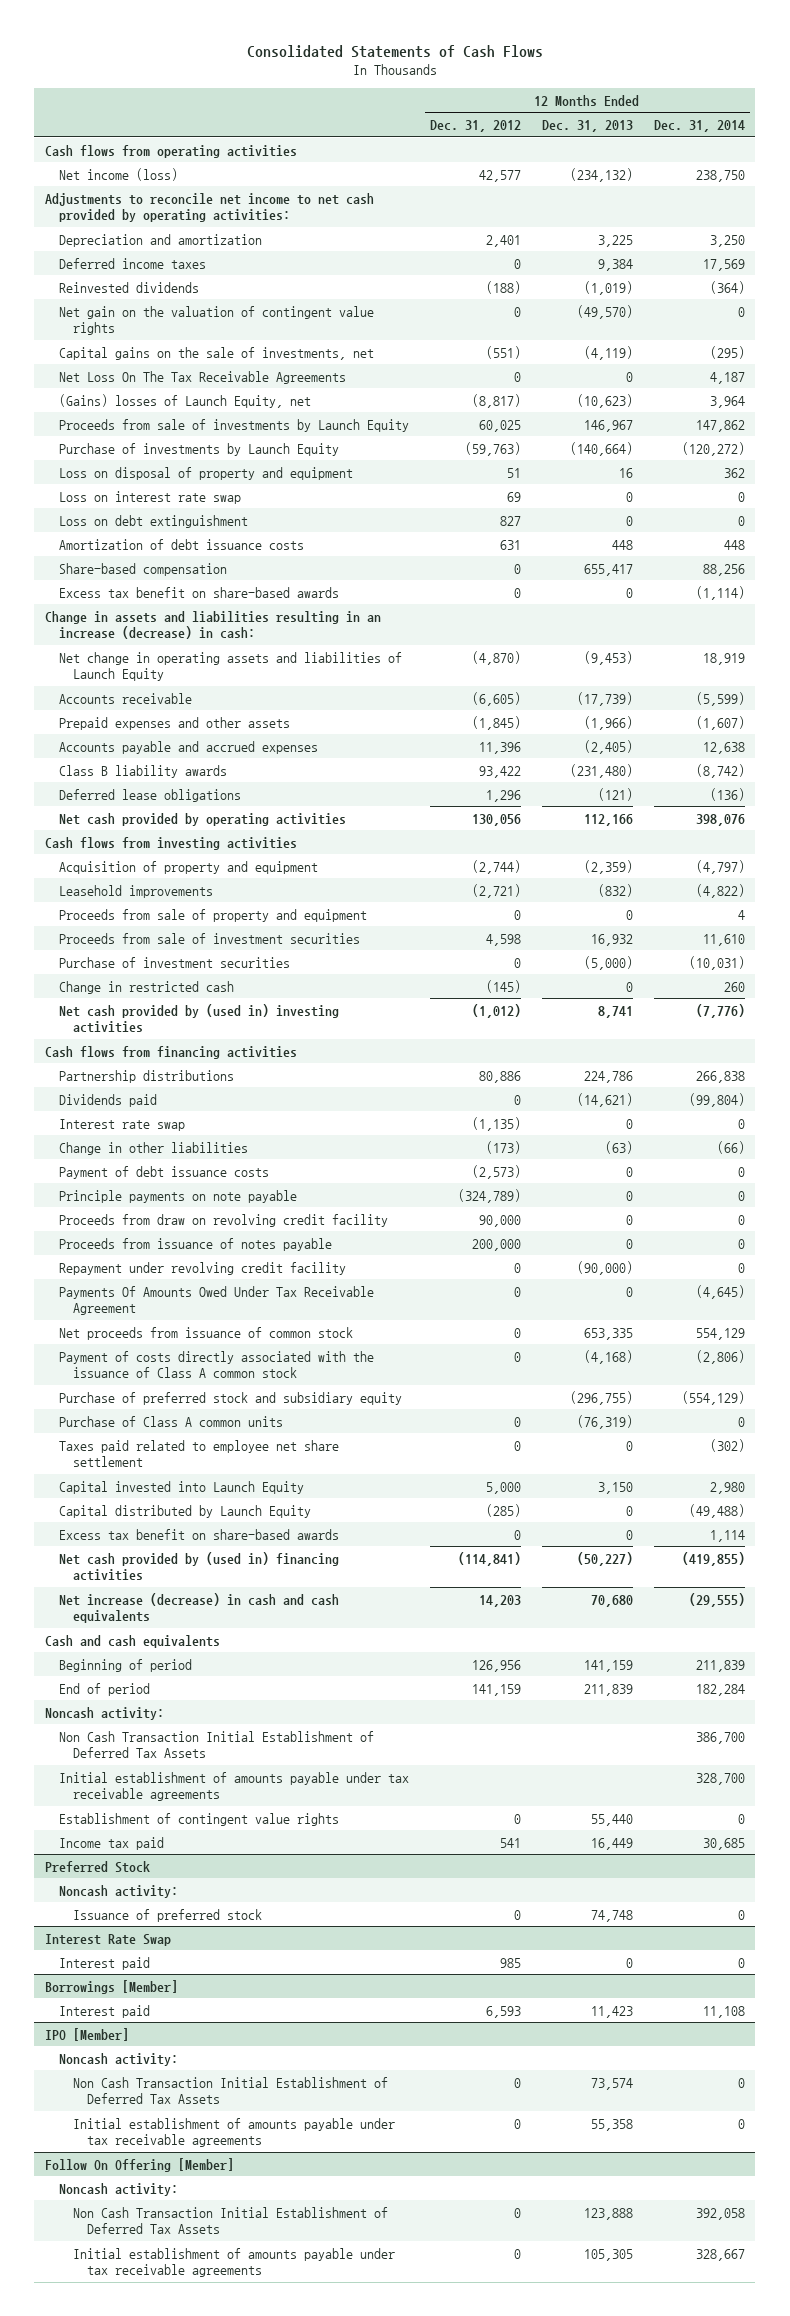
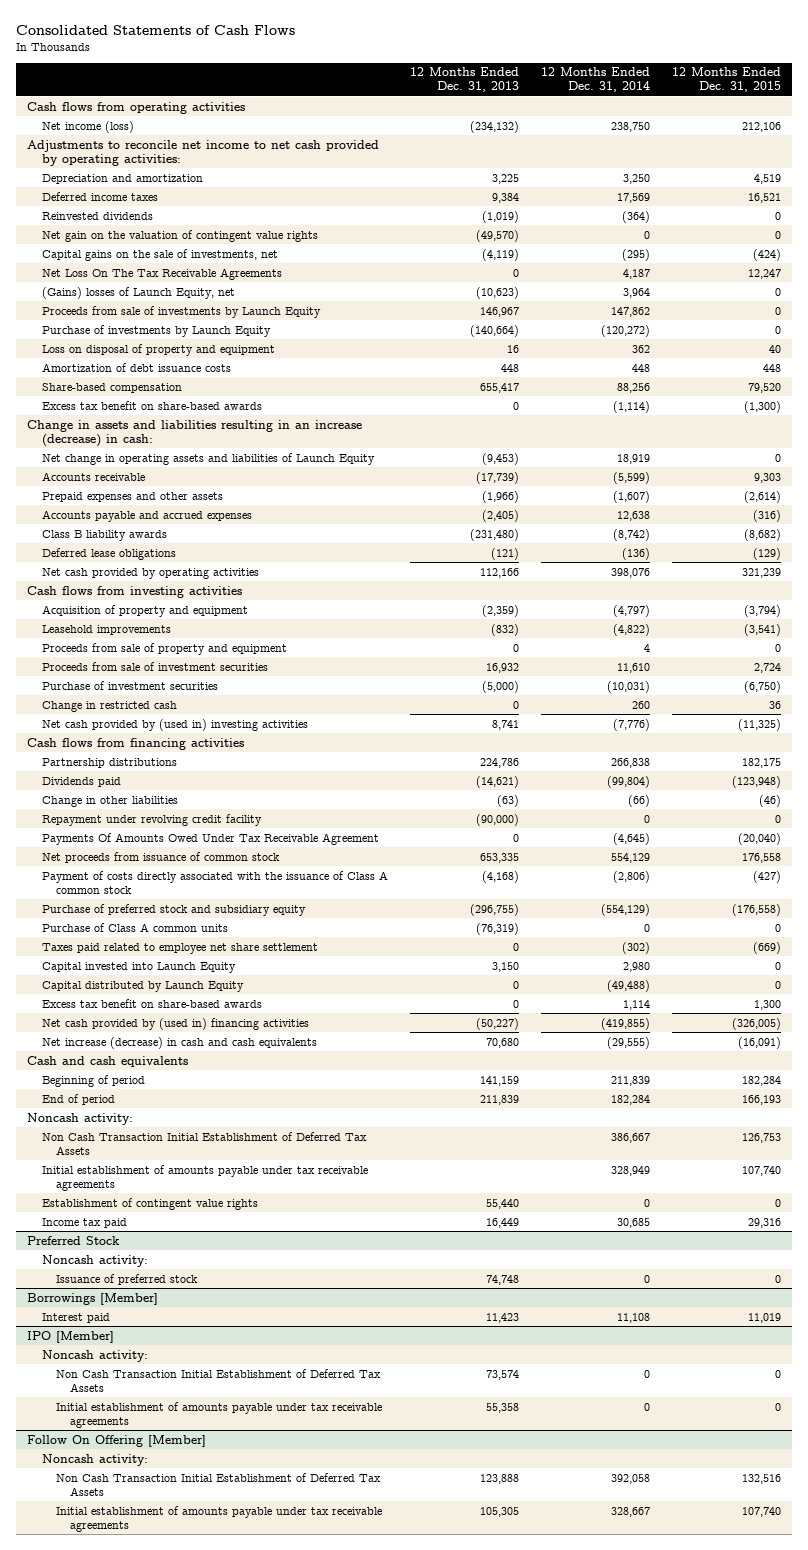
[429,120,521,133] Dec. 31, 2012 -> none
none -> [671,67,781,93] 12 Months Ended Dec. 31, 2015
[58,490,241,504] Loss on interest rate swap -> none
[58,514,248,528] Loss on debt extinguishment -> none
[58,1118,185,1131] Interest rate swap -> none
[58,1165,269,1179] Payment of debt issuance costs -> none
[58,1189,297,1203] Principle payments on note payable -> none
[58,1213,388,1227] Proceeds from draw on revolving credit facility -> none
[58,1237,332,1251] Proceeds from issuance of notes payable -> none
[695,1731,745,1744] 386,700 -> [610,1132,650,1143] 386,667
[695,1772,745,1785] 328,700 -> [610,1165,650,1176] 328,949
[44,1933,171,1946] Interest Rate Swap -> none
[58,1956,150,1970] Interest paid -> none

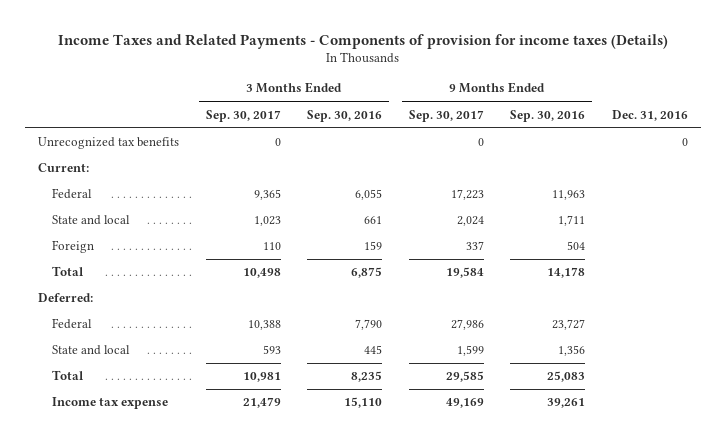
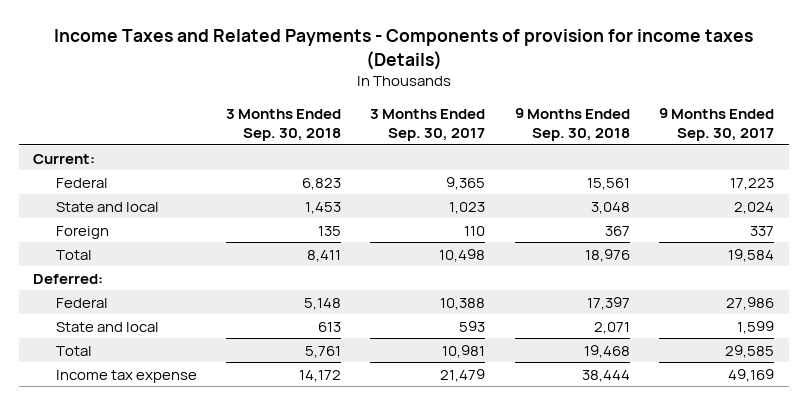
[307,109,383,122] Sep. 30, 2016 -> none
[510,109,586,122] Sep. 30, 2016 -> none
[611,109,688,121] Dec. 31, 2016 -> none
none -> [226,108,342,142] 3 Months Ended Sep. 30, 2018
none -> [514,107,630,142] 9 Months Ended Sep. 30, 2018
[38,137,180,150] Unrecognized tax benefits -> none

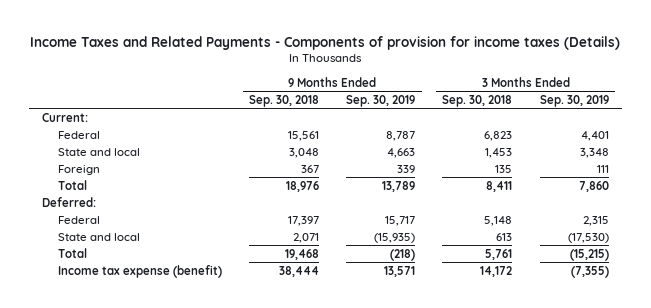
[370,108,486,142] 3 Months Ended Sep. 30, 2017 -> none
[659,107,775,142] 9 Months Ended Sep. 30, 2017 -> none
none -> [346,94,416,107] Sep. 30, 2019
none -> [539,94,609,107] Sep. 30, 2019
[55,369,197,383] Income tax expense -> [58,264,223,278] Income tax expense (benefit)

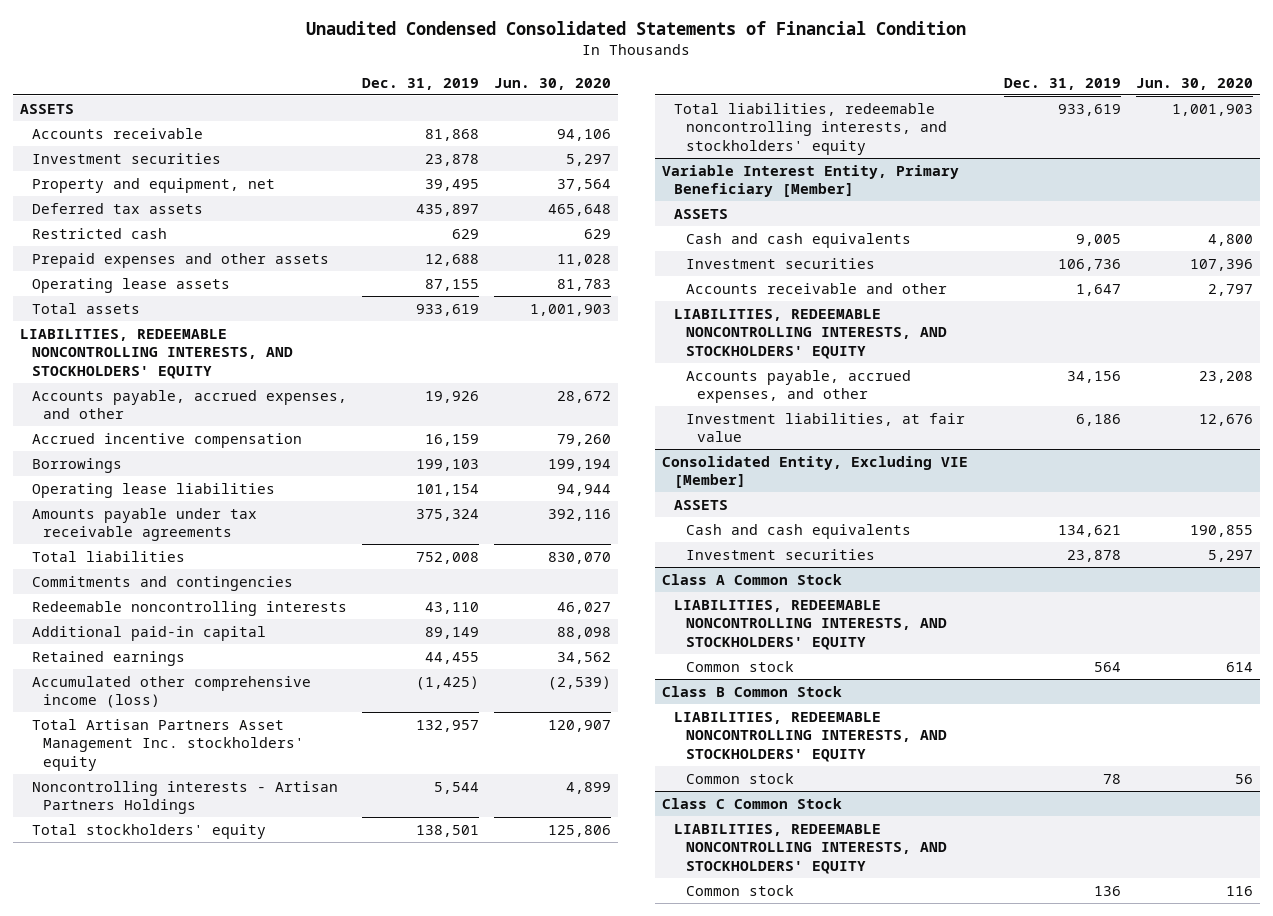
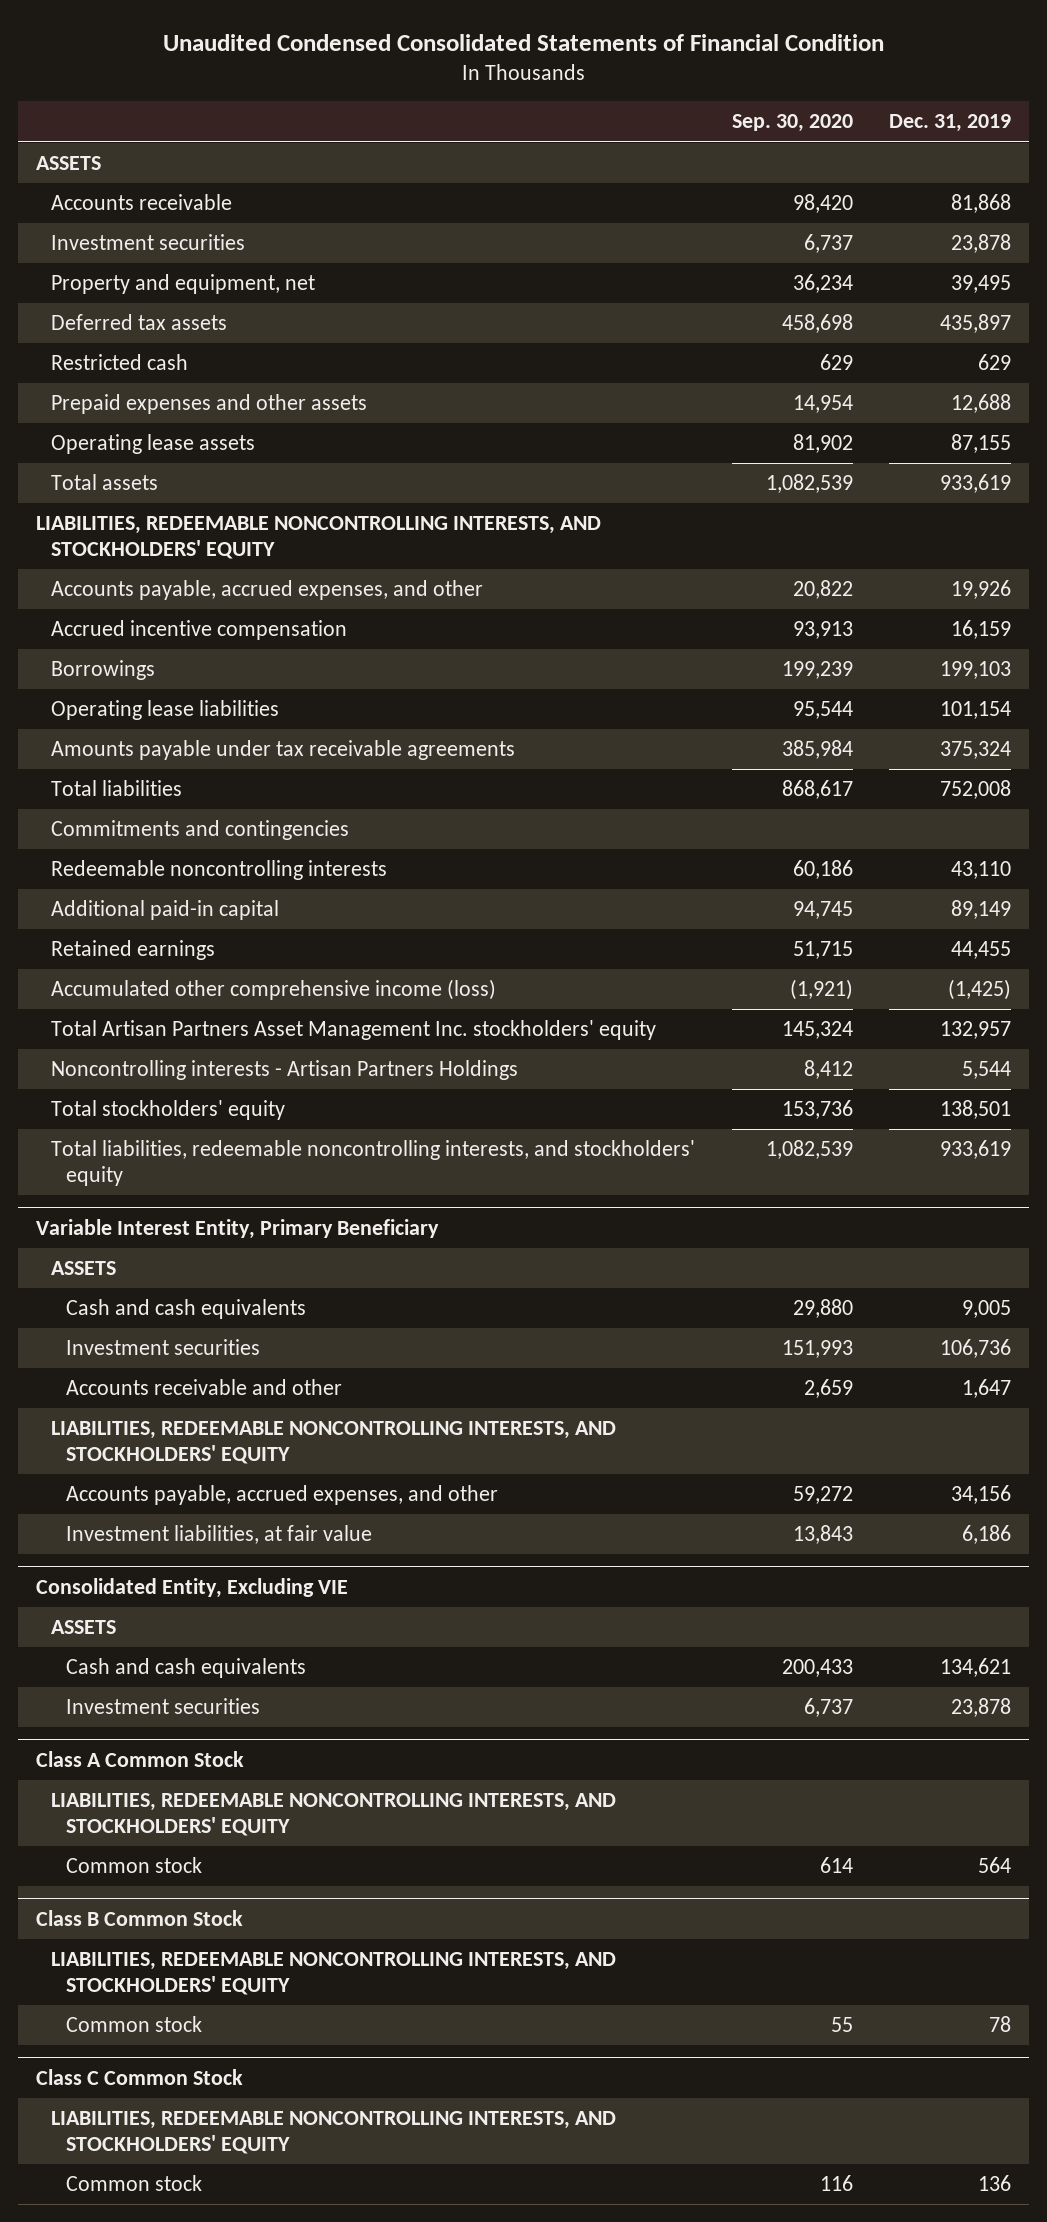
[493,77,611,90] Jun. 30, 2020 -> none
none -> [731,114,853,133] Sep. 30, 2020
[662,164,960,198] Variable Interest Entity, Primary Beneficiary [Member] -> [35,1218,439,1239] Variable Interest Entity, Primary Beneficiary
[662,455,969,489] Consolidated Entity, Excluding VIE [Member] -> [35,1577,348,1598] Consolidated Entity, Excluding VIE

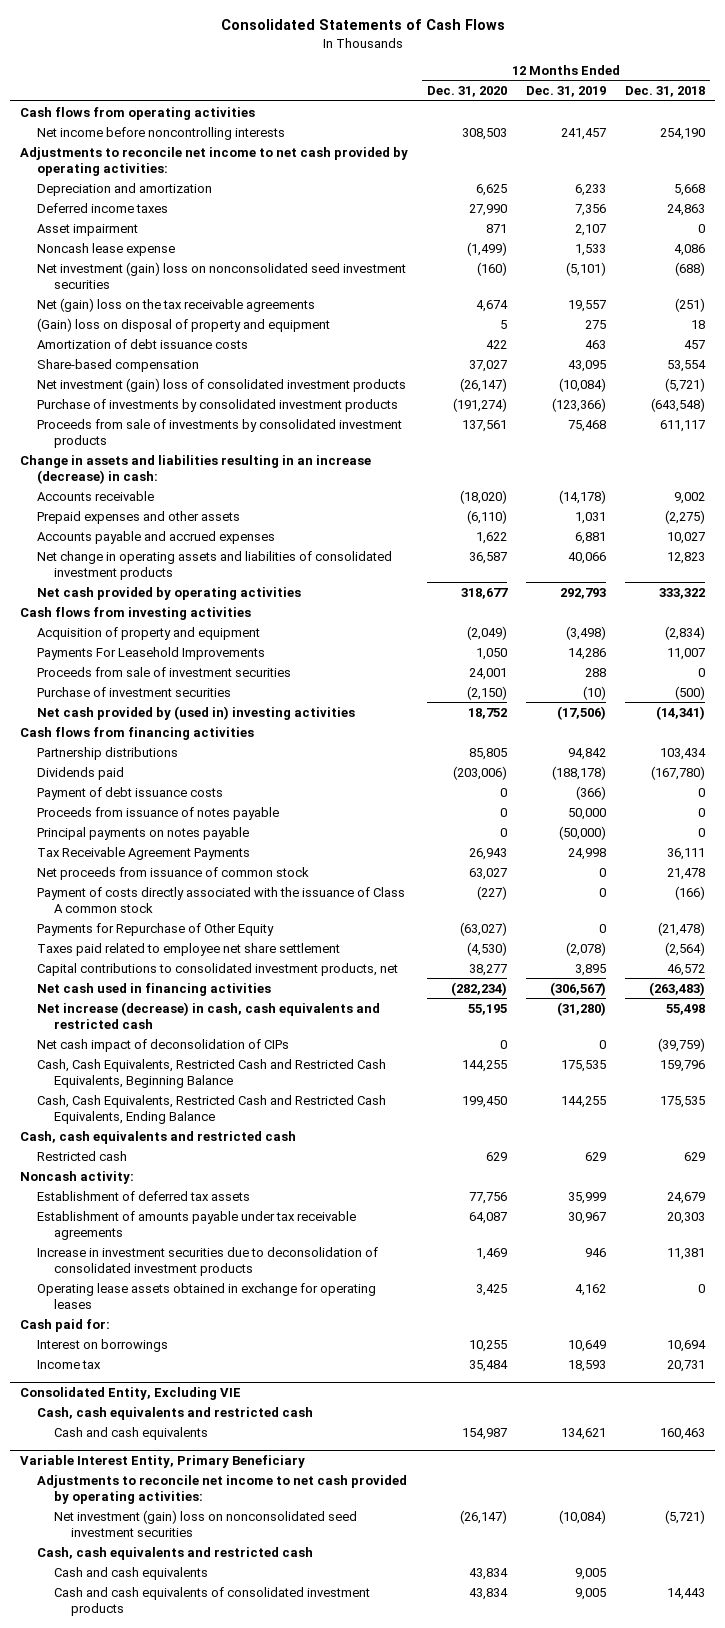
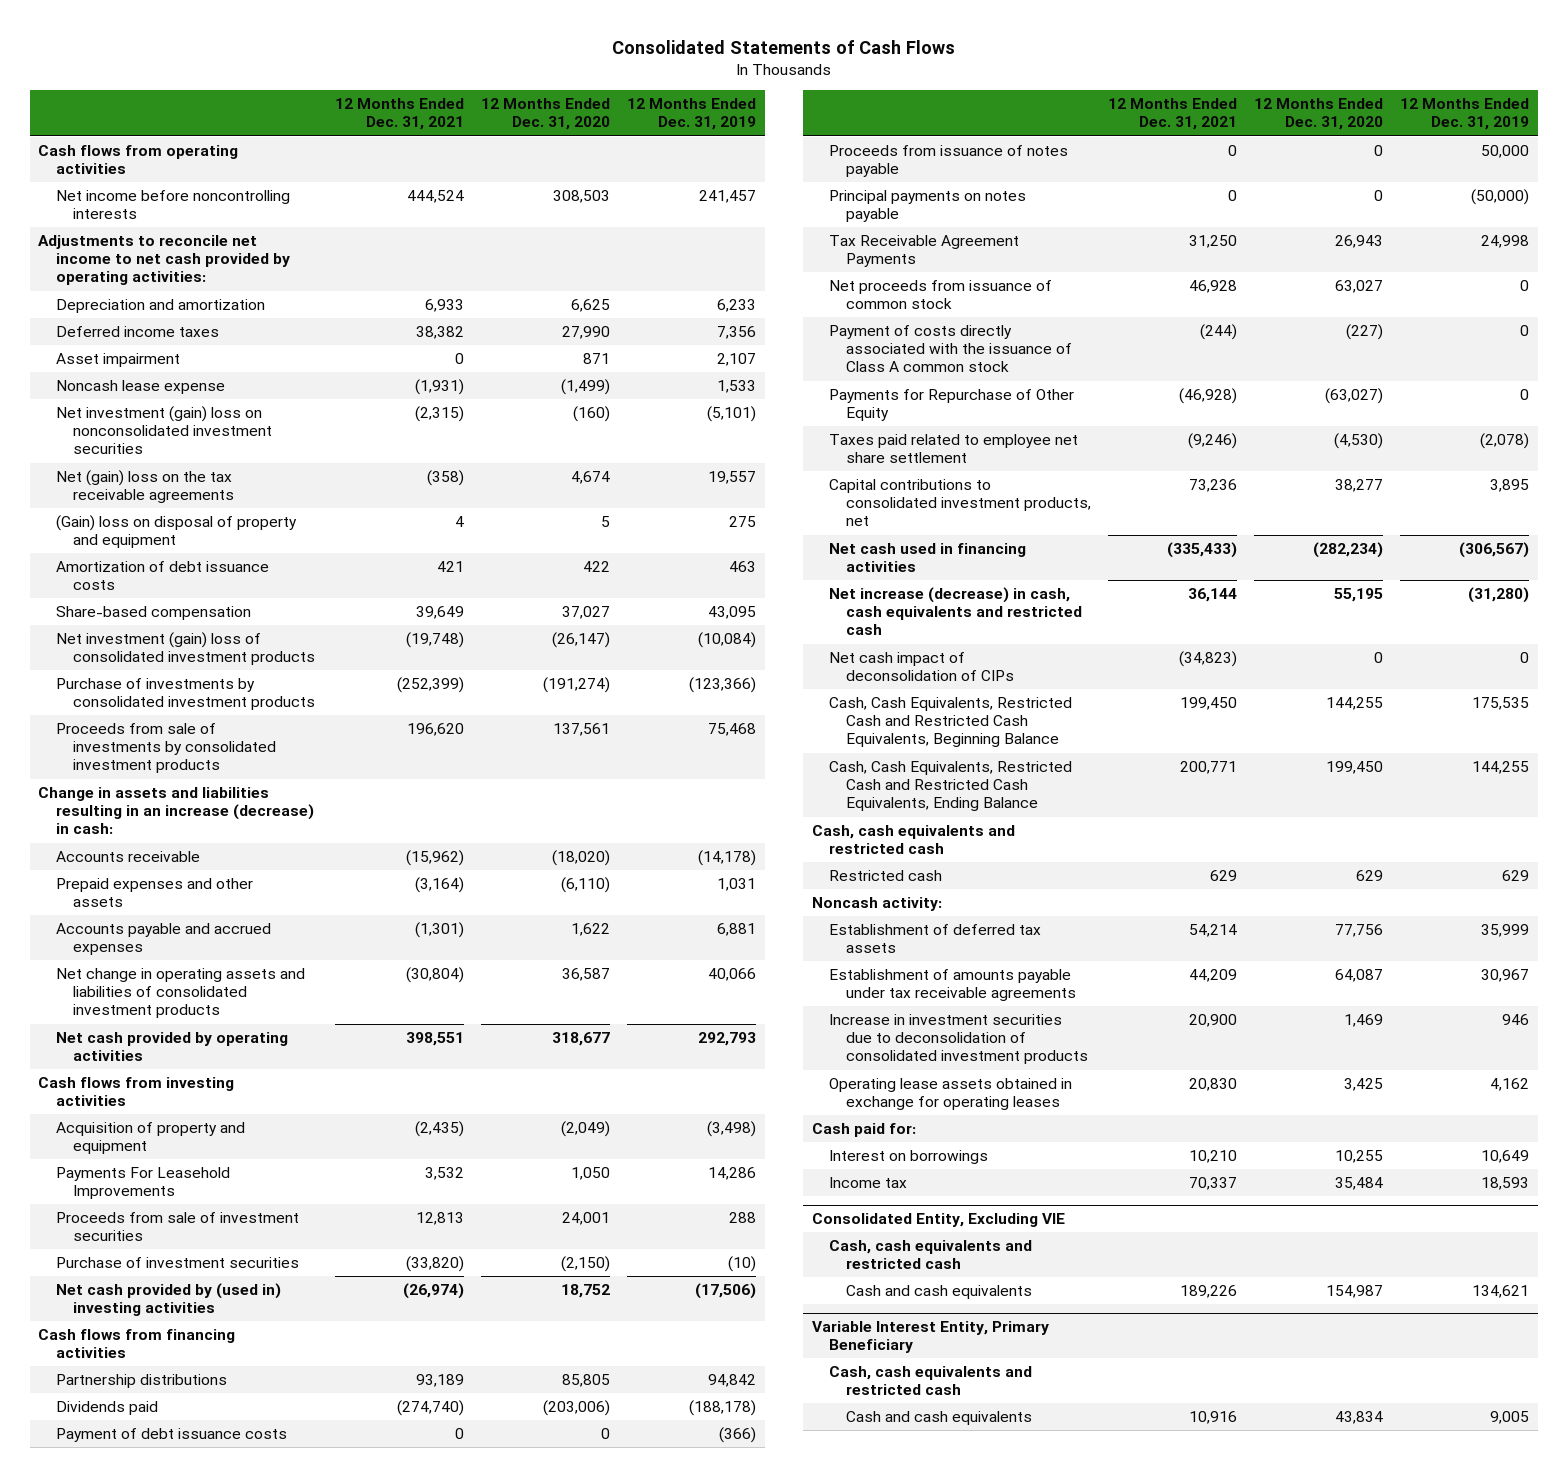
[625,86,706,98] Dec. 31, 2018 -> none
none -> [334,98,464,131] 12 Months Ended Dec. 31, 2021
[36,261,406,289] Net investment (gain) loss on nonconsolidated seed investment securities -> [55,406,272,455] Net investment (gain) loss on nonconsolidated investment securities
[36,1474,407,1504] Adjustments to reconcile net income to net cash provided by operating activities: -> none
[53,1509,357,1537] Net investment (gain) loss on nonconsolidated seed investment securities -> none
[53,1586,370,1616] Cash and cash equivalents of consolidated investment products -> none

